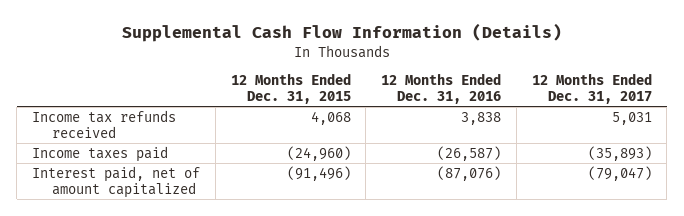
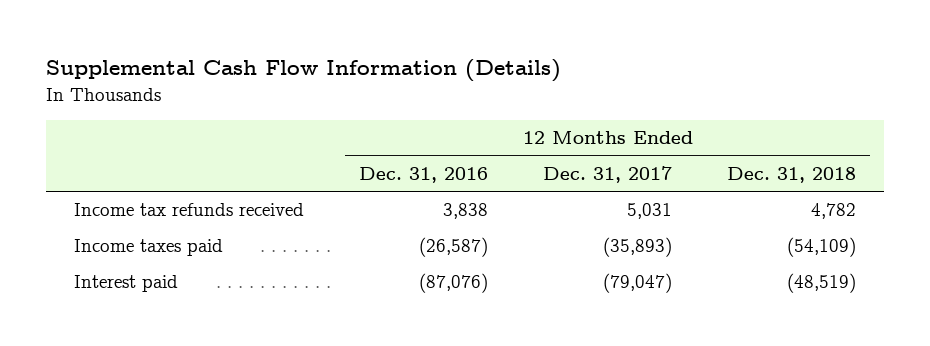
[230,72,351,105] 12 Months Ended Dec. 31, 2015 -> none
none -> [727,166,857,183] Dec. 31, 2018
[32,165,201,198] Interest paid, net of amount capitalized -> [73,275,178,293] Interest paid

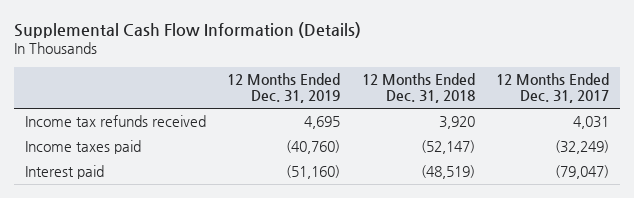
[358,166,488,183] Dec. 31, 2016 -> none
none -> [227,72,341,104] 12 Months Ended Dec. 31, 2019
[627,203,673,220] 5,031 -> [573,116,610,130] 4,031
[811,203,857,220] 4,782 -> [438,116,475,130] 3,920
[603,237,673,258] (35,893) -> [555,140,610,155] (32,249)
[787,237,857,258] (54,109) -> [420,140,475,155] (52,147)

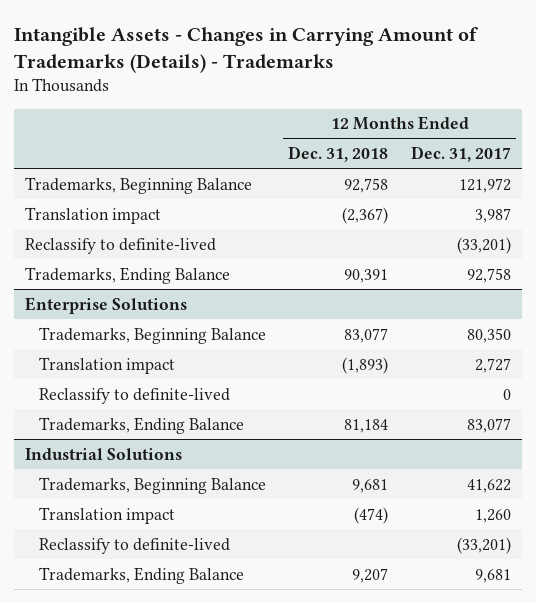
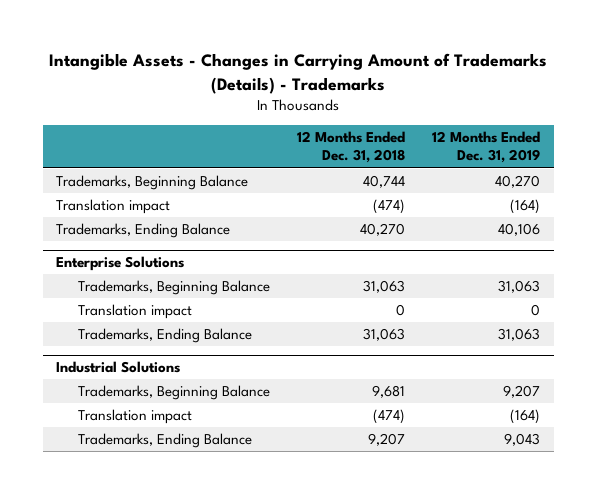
[410,145,511,162] Dec. 31, 2017 -> none
none -> [432,131,541,164] 12 Months Ended Dec. 31, 2019
[25,237,217,254] Reclassify to definite-lived -> none
[344,177,389,193] 92,758 -> [363,175,406,189] 40,744
[342,206,389,224] (2,367) -> [373,199,406,215] (474)
[344,268,389,283] 90,391 -> [360,223,406,237] 40,270
[39,387,231,404] Reclassify to definite-lived -> none
[344,327,389,343] 83,077 -> [363,280,406,294] 31,063
[342,356,389,374] (1,893) -> [396,304,406,317] 0
[344,418,389,433] 81,184 -> [363,328,406,342] 31,063
[39,537,231,554] Reclassify to definite-lived -> none

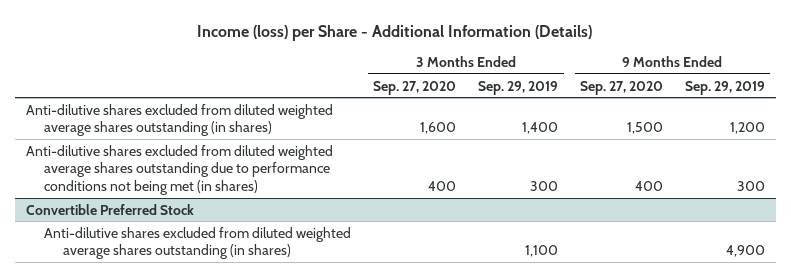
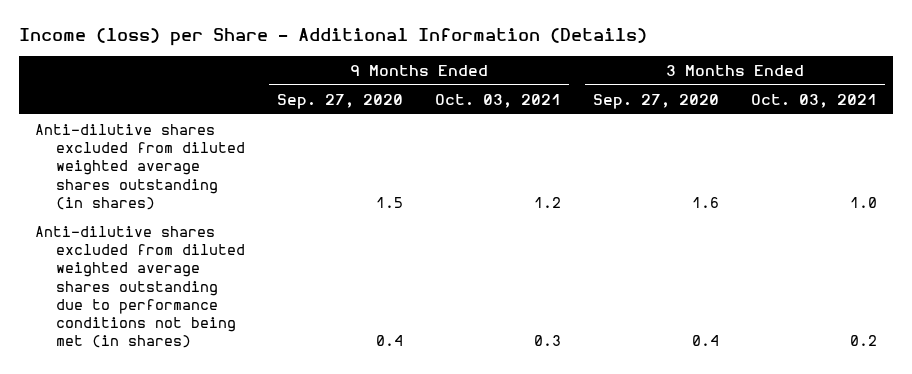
[478,80,559,95] Sep. 29, 2019 -> none
[684,80,765,95] Sep. 29, 2019 -> none
none -> [435,93,562,108] Oct. 03, 2021
none -> [751,93,878,108] Oct. 03, 2021
[25,203,194,215] Convertible Preferred Stock -> none
[44,226,352,260] Anti-dilutive shares excluded from diluted weighted average shares outstanding (in shares) -> none
[420,122,457,135] 1,600 -> [692,196,720,208] 1.6
[627,122,664,135] 1,500 -> [376,196,404,208] 1.5
[428,181,457,192] 400 -> [692,335,720,347] 0.4
[635,181,664,192] 400 -> [376,335,404,347] 0.4

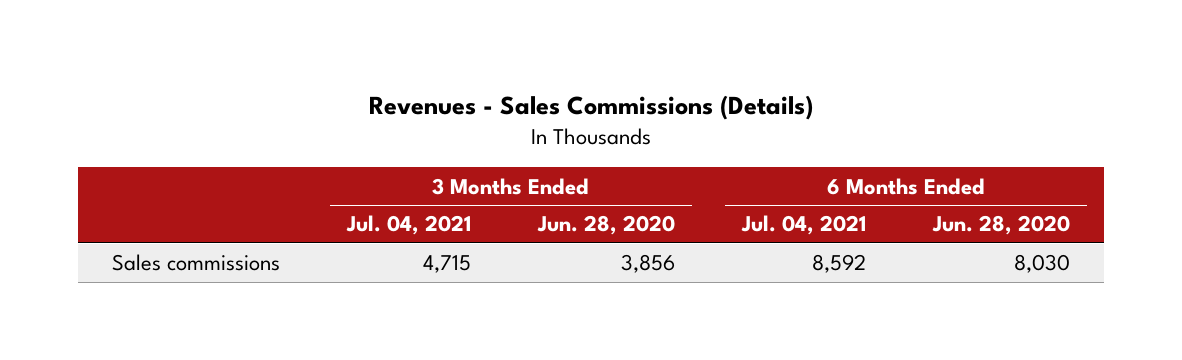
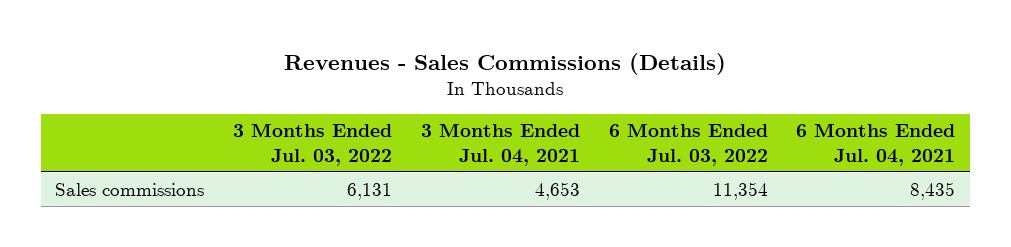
[537,215,676,236] Jun. 28, 2020 -> none
[932,215,1071,236] Jun. 28, 2020 -> none
none -> [233,123,393,166] 3 Months Ended Jul. 03, 2022
none -> [608,123,768,166] 6 Months Ended Jul. 03, 2022
[423,255,472,274] 4,715 -> [534,181,580,200] 4,653
[812,254,867,274] 8,592 -> [910,181,956,200] 8,435

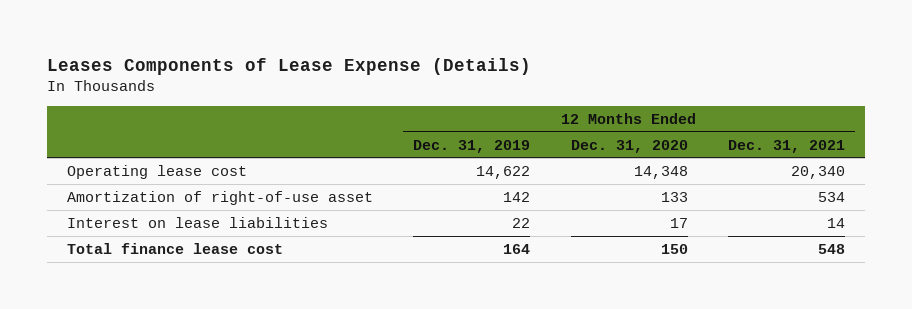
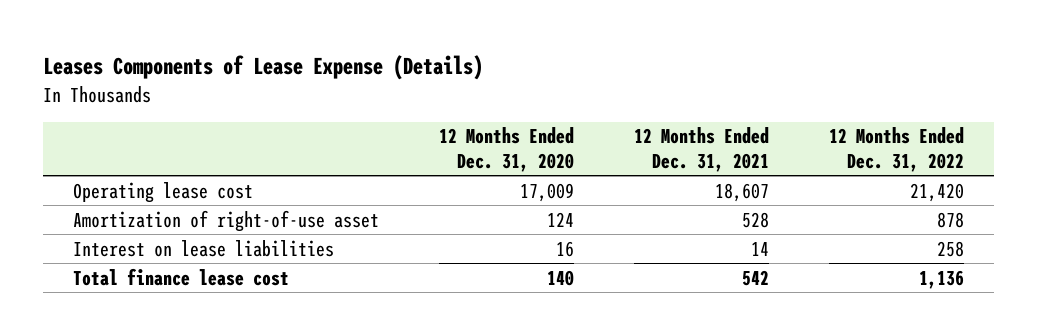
[413,139,531,153] Dec. 31, 2019 -> none
none -> [829,127,965,172] 12 Months Ended Dec. 31, 2022
[633,165,688,179] 14,348 -> [520,182,575,202] 17,009
[790,165,845,179] 20,340 -> [715,182,770,202] 18,607
[660,191,688,202] 133 -> [547,211,575,227] 124
[817,191,845,202] 534 -> [742,211,770,228] 528
[669,217,688,228] 17 -> [556,240,575,257] 16
[660,243,688,254] 150 -> [547,269,575,286] 140
[817,243,845,254] 548 -> [742,269,770,286] 542

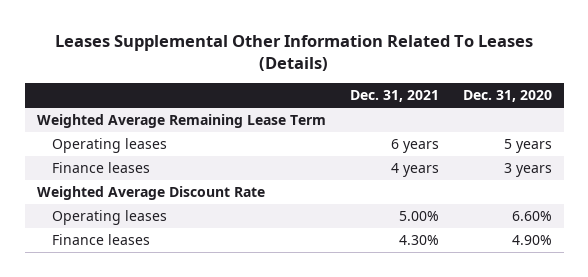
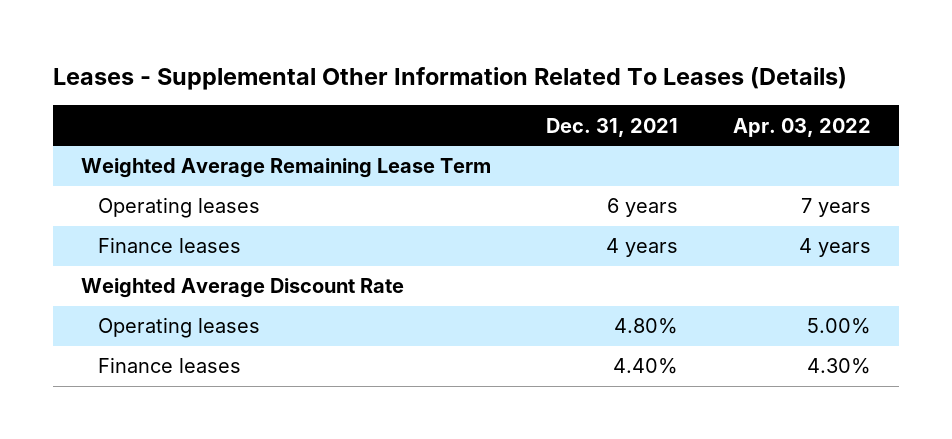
[55,34,534,71] Leases Supplemental Other Information Related To Leases (Details) -> [53,66,848,90] Leases - Supplemental Other Information Related To Leases (Details)
[462,90,552,103] Dec. 31, 2020 -> none
none -> [733,117,872,137] Apr. 03, 2022
[398,211,439,222] 5.00% -> [614,318,679,335] 4.80%
[398,235,439,246] 4.30% -> [613,358,679,375] 4.40%

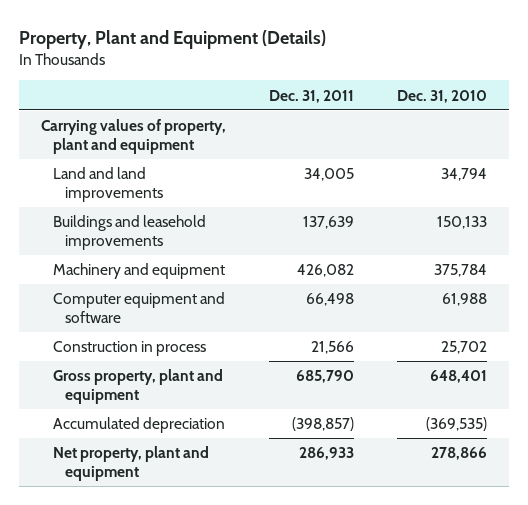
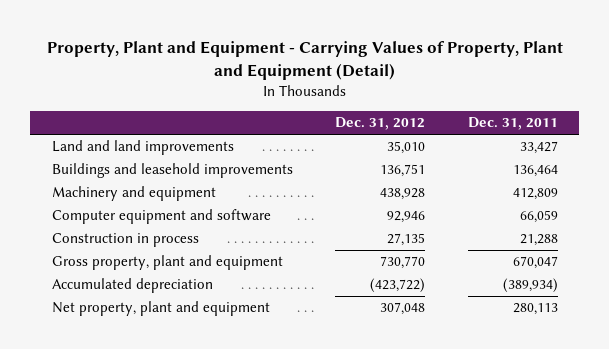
[19,29,327,49] Property, Plant and Equipment (Details) -> [46,41,563,81] Property, Plant and Equipment - Carrying Values of Property, Plant and Equipment (Detail)
[397,89,488,103] Dec. 31, 2010 -> none
none -> [335,117,426,131] Dec. 31, 2012
[40,119,226,154] Carrying values of property, plant and equipment -> none
[304,168,355,182] 34,005 -> [519,141,558,155] 33,427
[303,216,355,230] 137,639 -> [512,165,558,178] 136,464
[297,264,355,278] 426,082 -> [512,188,558,201] 412,809
[306,293,355,307] 66,498 -> [519,210,558,224] 66,059
[311,341,355,355] 21,566 -> [519,234,558,247] 21,288
[296,370,355,384] 685,790 -> [512,256,558,270] 670,047
[292,417,355,432] (398,857) -> [502,278,558,294] (389,934)
[299,447,355,461] 286,933 -> [512,303,558,316] 280,113

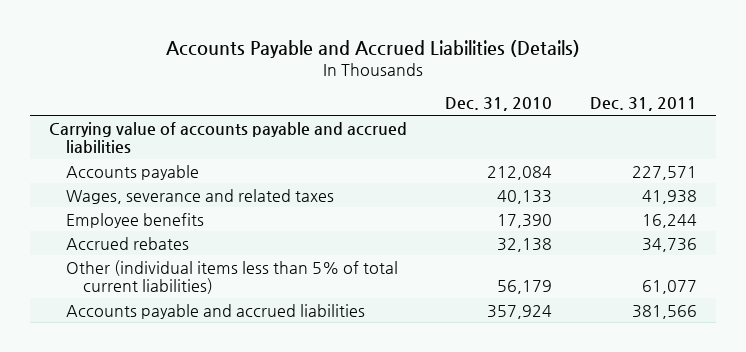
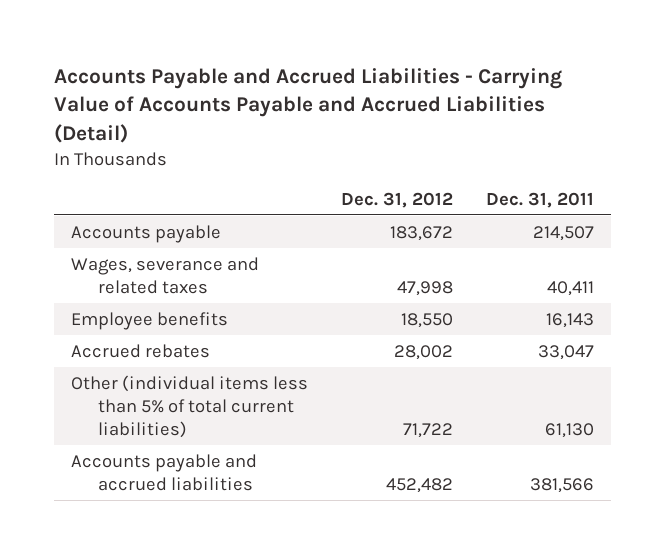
[165,40,580,59] Accounts Payable and Accrued Liabilities (Details) -> [53,67,562,143] Accounts Payable and Accrued Liabilities - Carrying Value of Accounts Payable and Accrued Liabilities (Detail)
[444,97,552,112] Dec. 31, 2010 -> none
none -> [340,191,453,208] Dec. 31, 2012
[49,121,408,153] Carrying value of accounts payable and accrued liabilities -> none
[631,165,697,180] 227,571 -> [533,225,595,241] 214,507
[641,189,697,204] 41,938 -> [547,280,595,296] 40,411
[641,213,697,228] 16,244 -> [546,312,595,328] 16,143
[641,237,697,252] 34,736 -> [538,344,595,360] 33,047
[641,279,697,294] 61,077 -> [545,422,595,438] 61,130

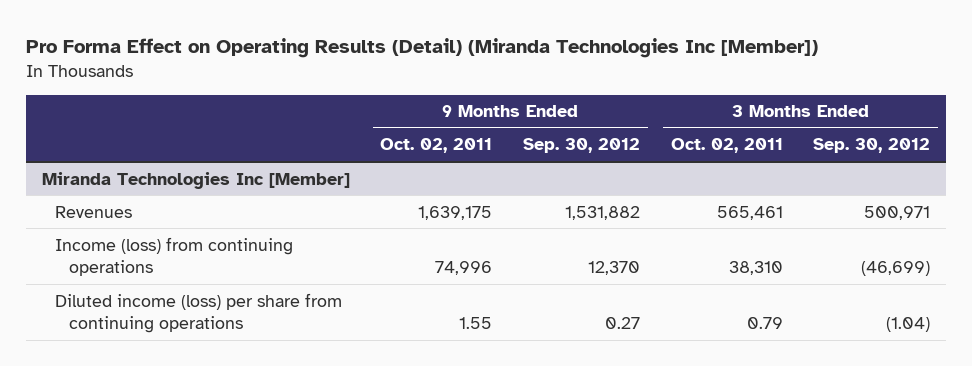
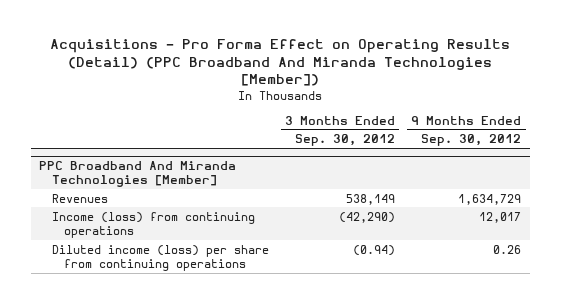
[26,38,819,59] Pro Forma Effect on Operating Results (Detail) (Miranda Technologies Inc [Member]) -> [50,38,511,87] Acquisitions - Pro Forma Effect on Operating Results (Detail) (PPC Broadband And Miranda Technologies [Member])
[380,138,493,154] Oct. 02, 2011 -> none
[670,138,783,154] Oct. 02, 2011 -> none
[41,171,350,189] Miranda Technologies Inc [Member] -> none
none -> [39,160,237,187] PPC Broadband And Miranda Technologies [Member]
[564,205,640,220] 1,531,882 -> [458,193,522,205] 1,634,729
[864,205,931,220] 500,971 -> [346,193,396,205] 538,149
[587,261,640,276] 12,370 -> [479,211,522,223] 12,017
[861,261,931,277] (46,699) -> [339,211,396,223] (42,290)
[604,317,640,330] 0.27 -> [493,244,522,254] 0.26
[886,317,931,333] (1.04) -> [353,244,396,256] (0.94)

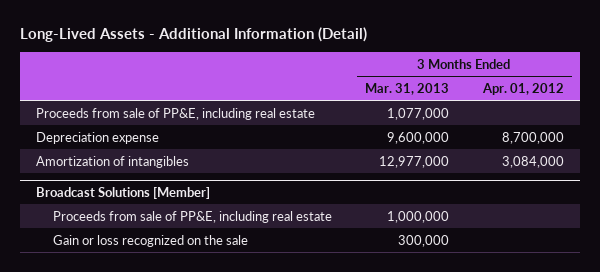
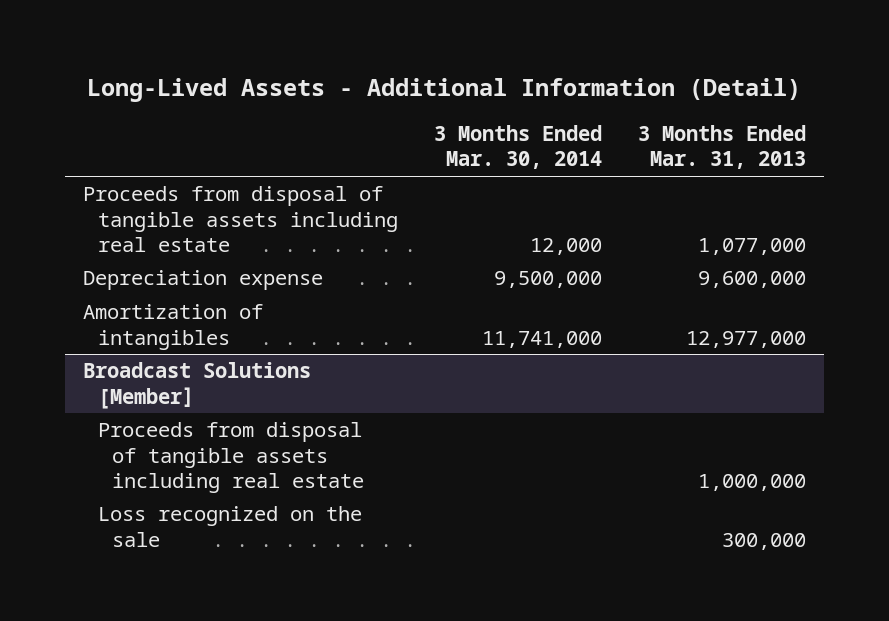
[481,82,564,95] Apr. 01, 2012 -> none
none -> [433,125,602,170] 3 Months Ended Mar. 30, 2014
[36,107,316,120] Proceeds from sale of PP&E, including real estate -> [82,186,398,252] Proceeds from disposal of tangible assets including real estate
[53,210,333,223] Proceeds from sale of PP&E, including real estate -> [97,422,365,493] Proceeds from disposal of tangible assets including real estate
[53,234,249,247] Gain or loss recognized on the sale -> [97,506,362,547] Loss recognized on the sale

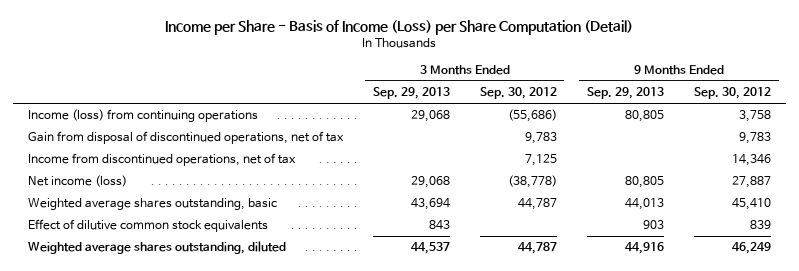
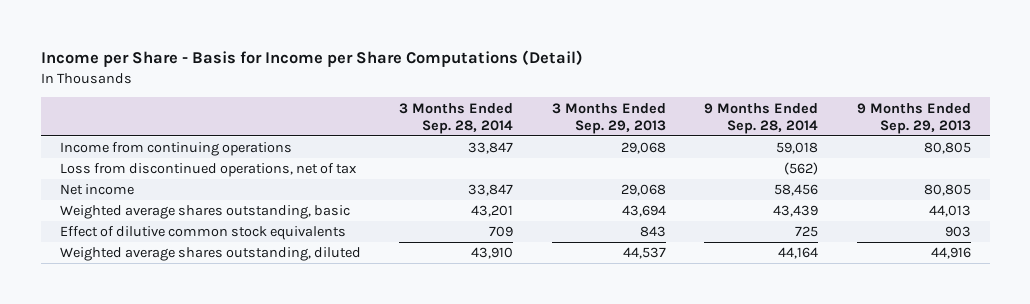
[165,19,634,35] Income per Share - Basis of Income (Loss) per Share Computation (Detail) -> [40,50,583,68] Income per Share - Basis for Income per Share Computations (Detail)
[479,87,557,100] Sep. 30, 2012 -> none
[694,87,772,100] Sep. 30, 2012 -> none
none -> [399,102,514,134] 3 Months Ended Sep. 28, 2014
none -> [704,102,819,134] 9 Months Ended Sep. 28, 2014
[27,153,296,167] Income from discontinued operations, net of tax -> none
[27,109,258,123] Income (loss) from continuing operations -> [59,142,292,157] Income from continuing operations
[27,131,344,145] Gain from disposal of discontinued operations, net of tax -> [59,163,357,178] Loss from discontinued operations, net of tax
[27,175,127,188] Net income (loss) -> [59,184,134,196] Net income

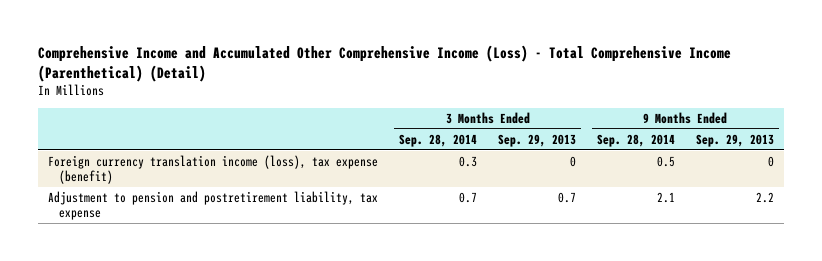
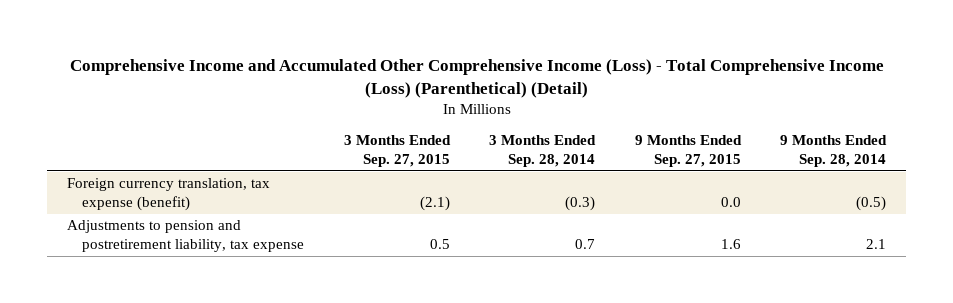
[38,45,732,82] Comprehensive Income and Accumulated Other Comprehensive Income (Loss) - Total Comprehensive Income (Parenthetical) (Detail) -> [69,58,884,98] Comprehensive Income and Accumulated Other Comprehensive Income (Loss) - Total Comprehensive Income (Loss) (Parenthetical) (Detail)
[498,133,577,147] Sep. 29, 2013 -> none
[695,133,774,147] Sep. 29, 2013 -> none
none -> [343,135,451,167] 3 Months Ended Sep. 27, 2015
none -> [634,135,742,167] 9 Months Ended Sep. 27, 2015
[48,154,379,185] Foreign currency translation income (loss), tax expense (benefit) -> [67,178,271,211] Foreign currency translation, tax expense (benefit)
[459,155,478,167] 0.3 -> [565,195,596,211] (0.3)
[656,155,675,167] 0.5 -> [856,195,887,211] (0.5)
[48,190,379,221] Adjustment to pension and postretirement liability, tax expense -> [67,220,305,252] Adjustments to pension and postretirement liability, tax expense

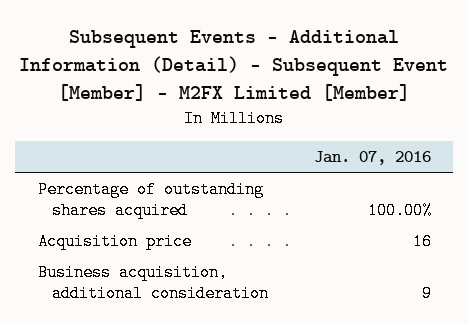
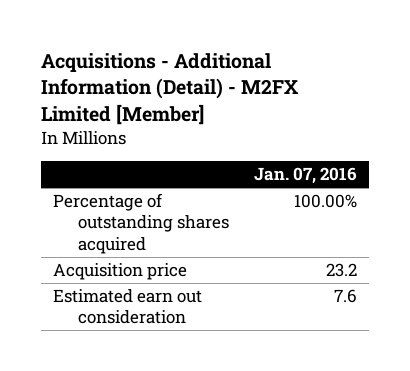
[19,29,449,101] Subsequent Events - Additional Information (Detail) - Subsequent Event [Member] - M2FX Limited [Member] -> [41,52,300,125] Acquisitions - Additional Information (Detail) - M2FX Limited [Member]
[37,263,270,302] Business acquisition, additional consideration -> none
[412,232,432,250] 16 -> [325,263,357,278] 23.2
none -> [53,289,203,325] Estimated earn out consideration

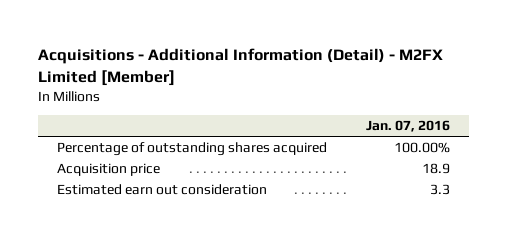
[325,263,357,278] 23.2 -> [422,163,451,175] 18.9
[333,289,357,304] 7.6 -> [430,184,451,196] 3.3

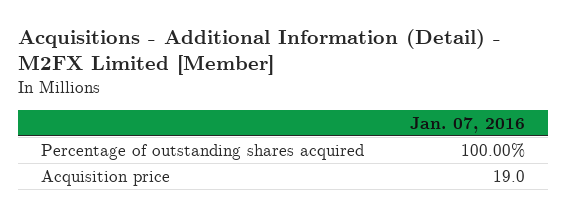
[57,184,268,196] Estimated earn out consideration -> none
[422,163,451,175] 18.9 -> [493,169,526,182] 19.0

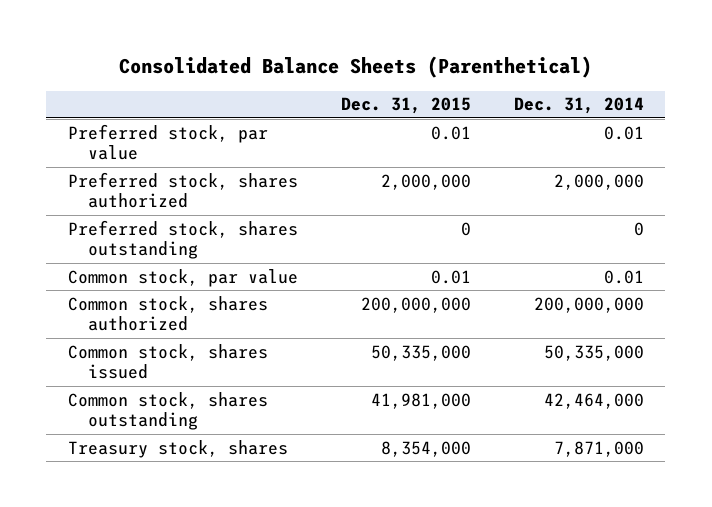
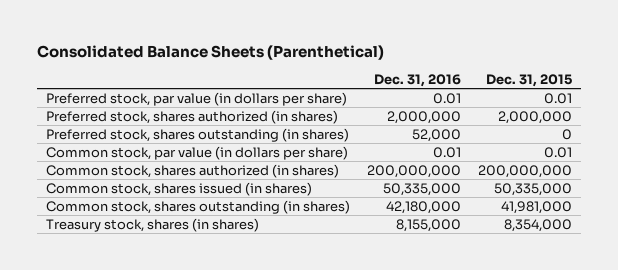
[513,97,644,115] Dec. 31, 2014 -> none
none -> [373,73,461,87] Dec. 31, 2016
[67,123,268,161] Preferred stock, par value -> [45,91,347,106] Preferred stock, par value (in dollars per share)
[67,171,298,209] Preferred stock, shares authorized -> [45,109,338,124] Preferred stock, shares authorized (in shares)
[67,219,298,260] Preferred stock, shares outstanding -> [45,127,349,142] Preferred stock, shares outstanding (in shares)
[67,268,298,287] Common stock, par value -> [45,145,348,160] Common stock, par value (in dollars per share)
[67,295,268,332] Common stock, shares authorized -> [45,163,339,178] Common stock, shares authorized (in shares)
[67,343,268,380] Common stock, shares issued -> [45,181,312,196] Common stock, shares issued (in shares)
[67,391,268,431] Common stock, shares outstanding -> [45,199,350,214] Common stock, shares outstanding (in shares)
[67,439,288,458] Treasury stock, shares -> [45,217,259,232] Treasury stock, shares (in shares)

